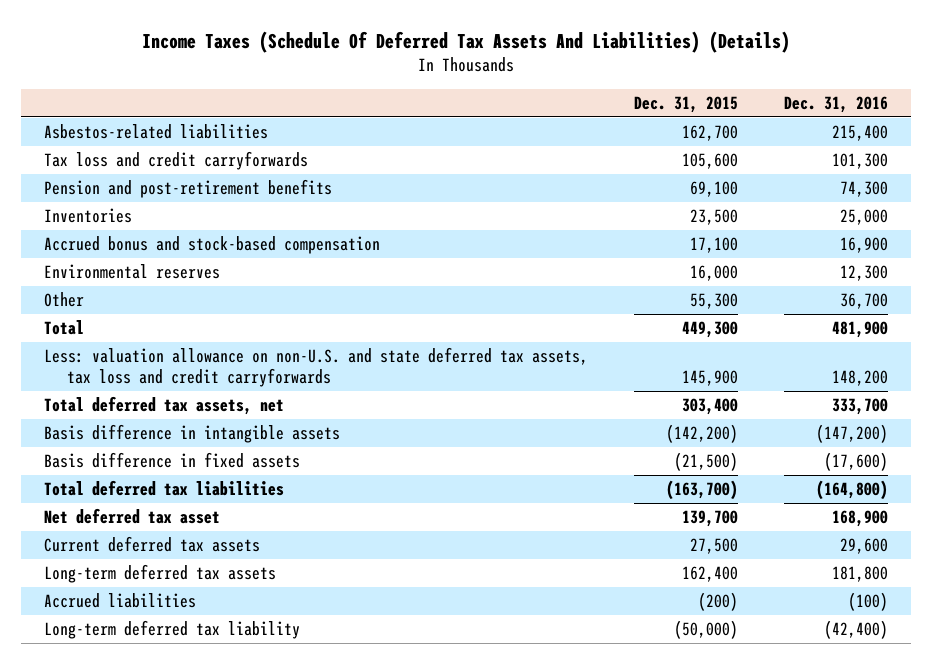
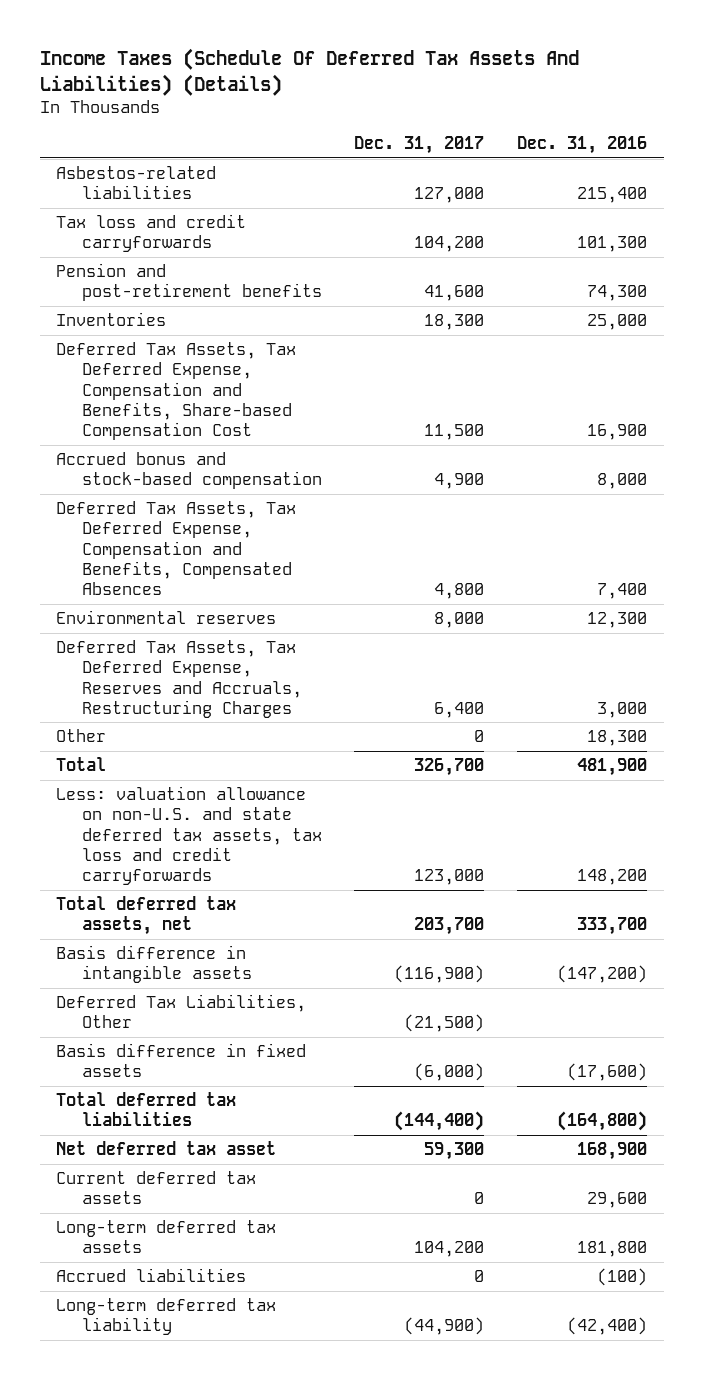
[634,95,739,113] Dec. 31, 2015 -> none
none -> [354,135,485,154] Dec. 31, 2017
none -> [56,342,297,441] Deferred Tax Assets, Tax Deferred Expense, Compensation and Benefits, Share-based Compensation Cost
[840,236,889,253] 16,900 -> [597,473,648,490] 8,000
none -> [56,501,297,596] Deferred Tax Assets, Tax Deferred Expense, Compensation and Benefits, Compensated Absences
none -> [56,640,302,718] Deferred Tax Assets, Tax Deferred Expense, Reserves and Accruals, Restructuring Charges
[840,292,889,309] 36,700 -> [587,730,648,747] 18,300
none -> [56,994,307,1029] Deferred Tax Liabilities, Other

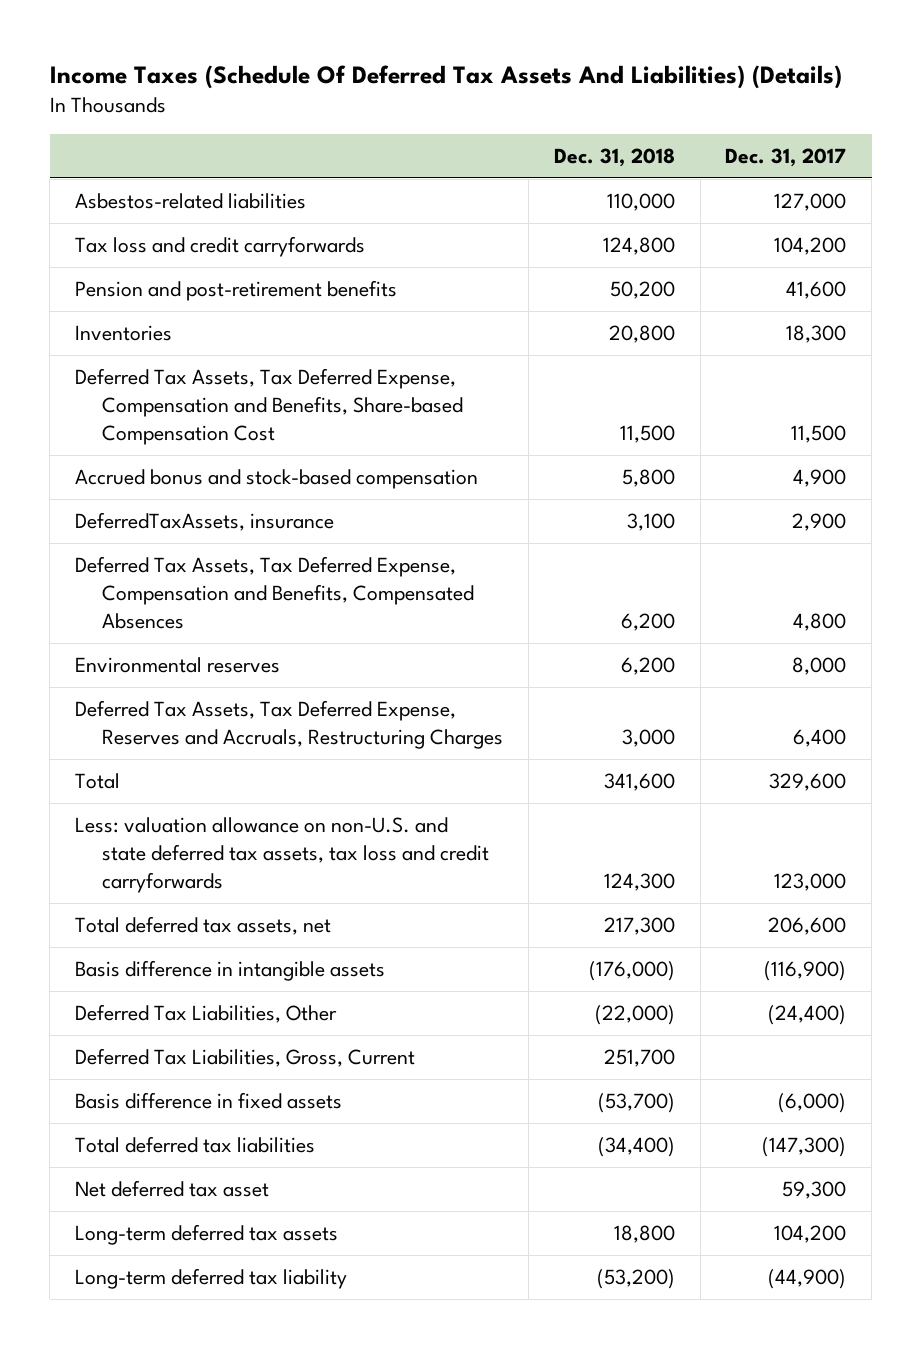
[517,135,648,154] Dec. 31, 2016 -> none
none -> [553,147,675,167] Dec. 31, 2018
none -> [74,512,334,532] DeferredTaxAssets, insurance
[56,729,107,743] Other -> none
[414,758,485,777] 326,700 -> [769,773,847,792] 329,600
[414,917,485,936] 203,700 -> [768,917,847,936] 206,600
[404,1014,485,1033] (21,500) -> [768,1005,847,1026] (24,400)
none -> [74,1048,415,1068] Deferred Tax Liabilities, Gross, Current
[394,1111,485,1132] (144,400) -> [762,1137,847,1158] (147,300)
[56,1171,257,1205] Current deferred tax assets -> none
[56,1268,247,1283] Accrued liabilities -> none

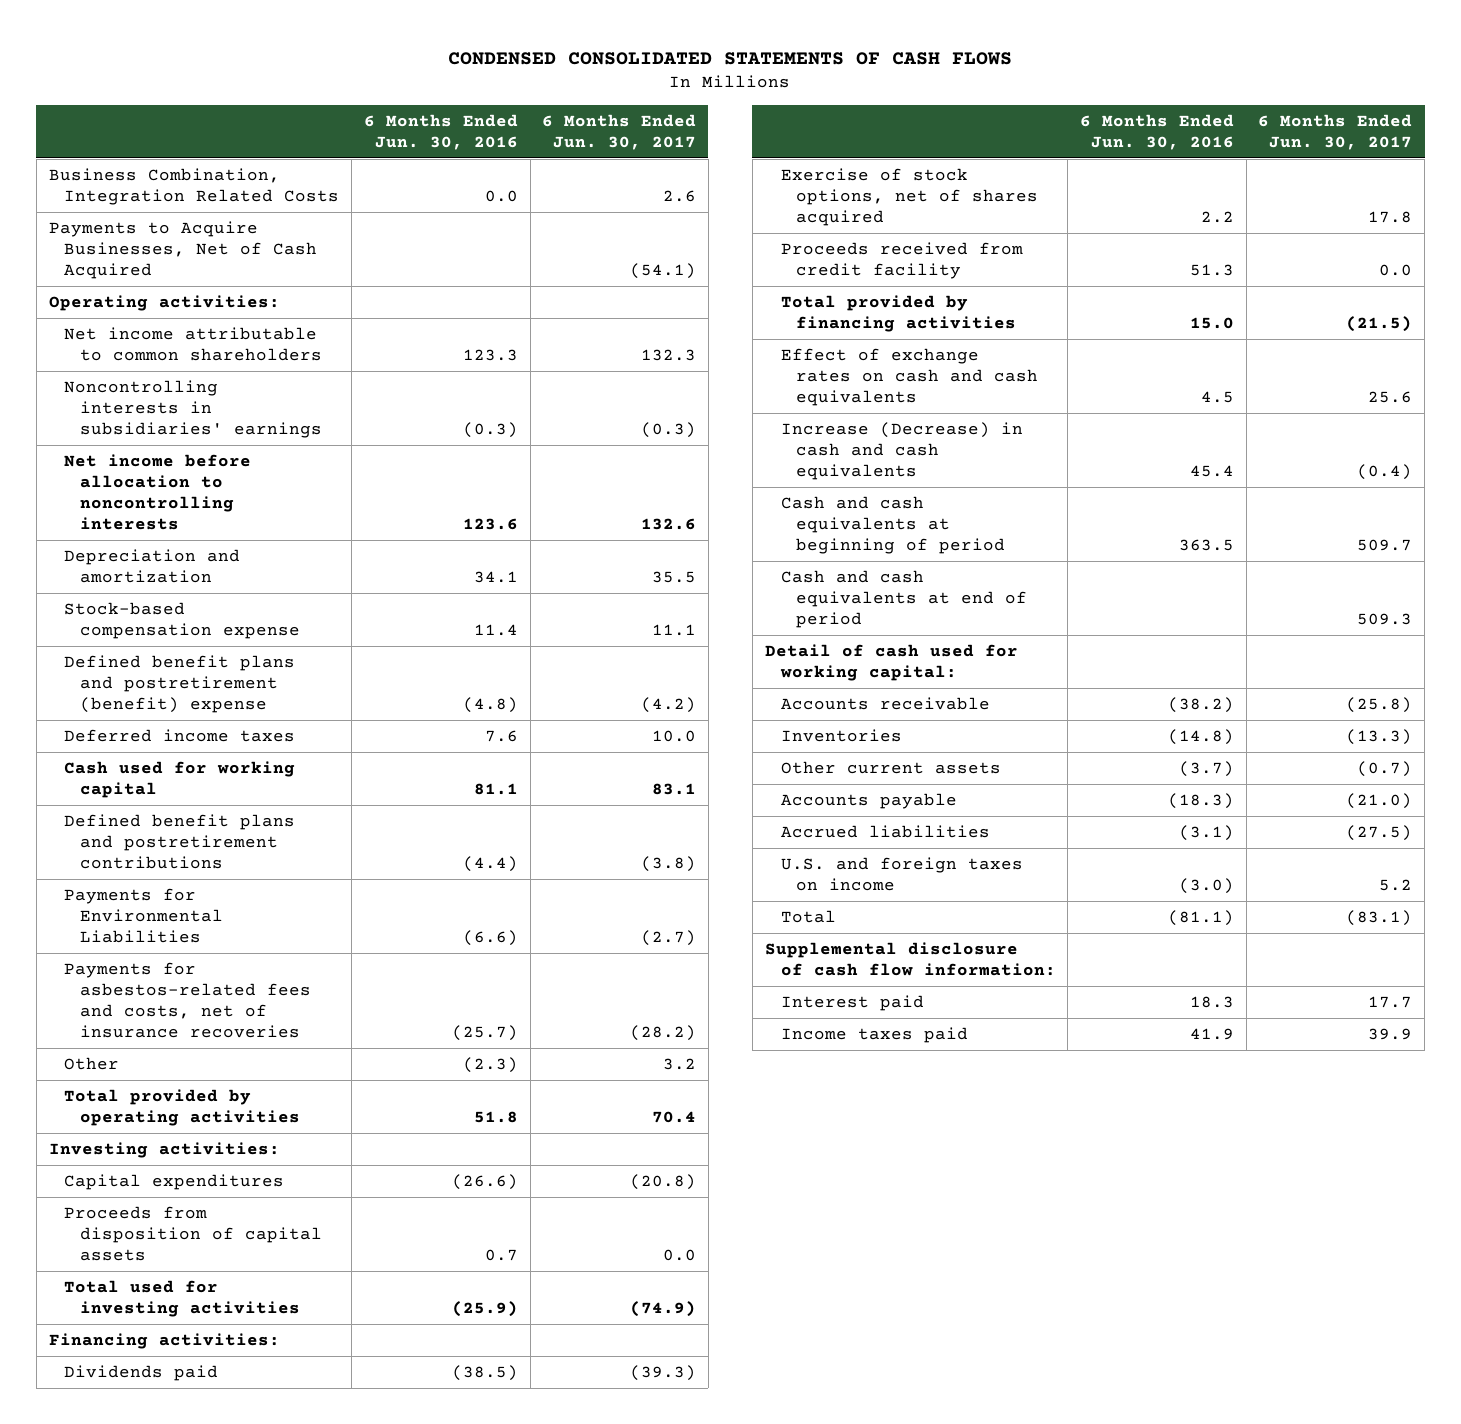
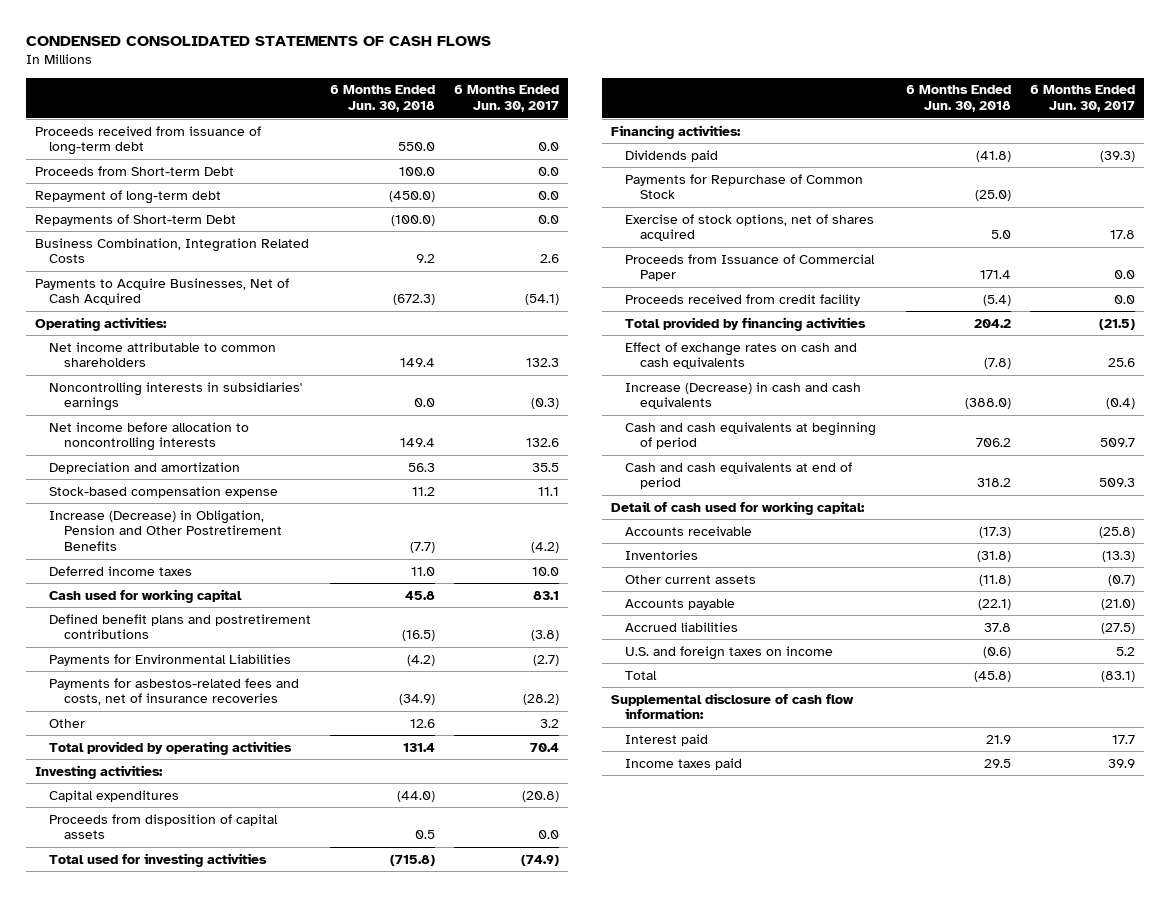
[363,114,518,150] 6 Months Ended Jun. 30, 2016 -> none
none -> [330,85,436,113] 6 Months Ended Jun. 30, 2018
none -> [35,125,262,156] Proceeds received from issuance of long-term debt
none -> [35,165,235,176] Proceeds from Short-term Debt
none -> [35,189,222,204] Repayment of long-term debt
none -> [35,213,237,226] Repayments of Short-term Debt
[64,655,296,713] Defined benefit plans and postretirement (benefit) expense -> none
none -> [49,509,282,552] Increase (Decrease) in Obligation, Pension and Other Postretirement Benefits
none -> [625,173,864,200] Payments for Repurchase of Common Stock
none -> [625,253,876,282] Proceeds from Issuance of Commercial Paper

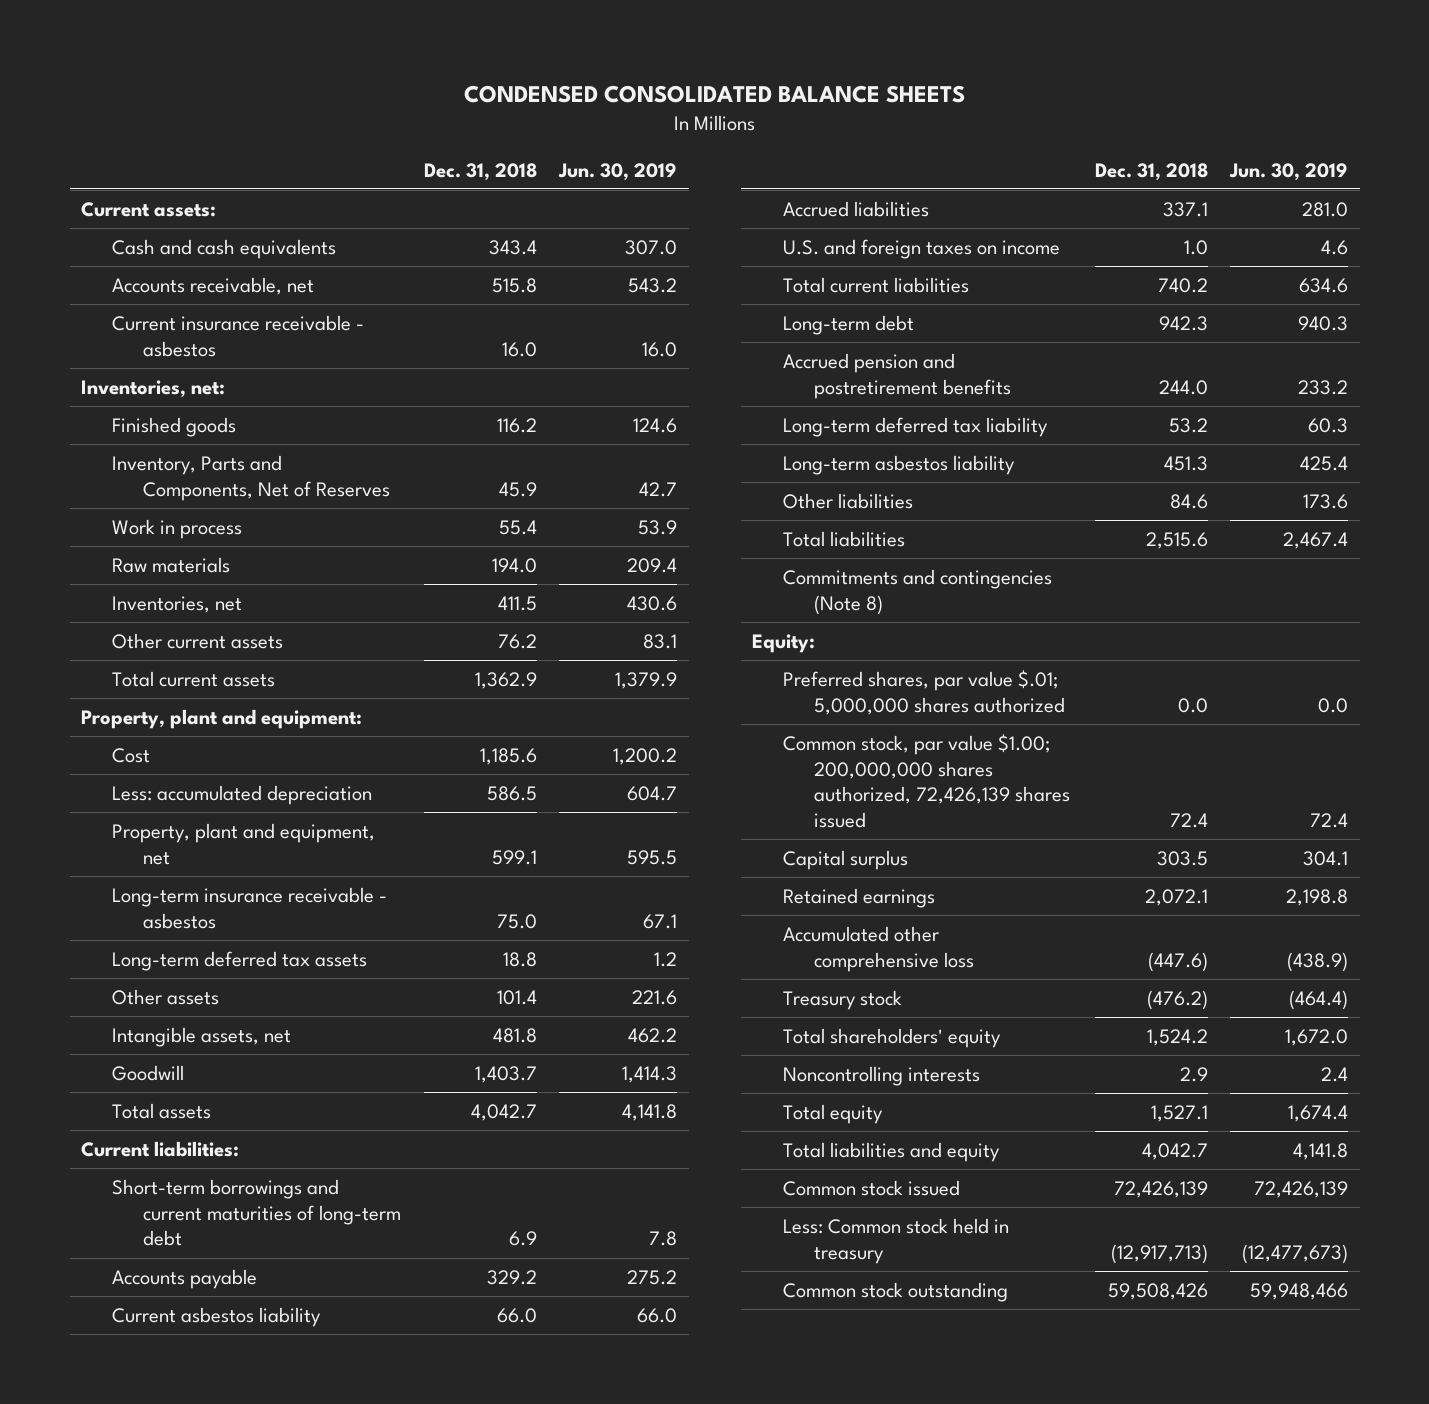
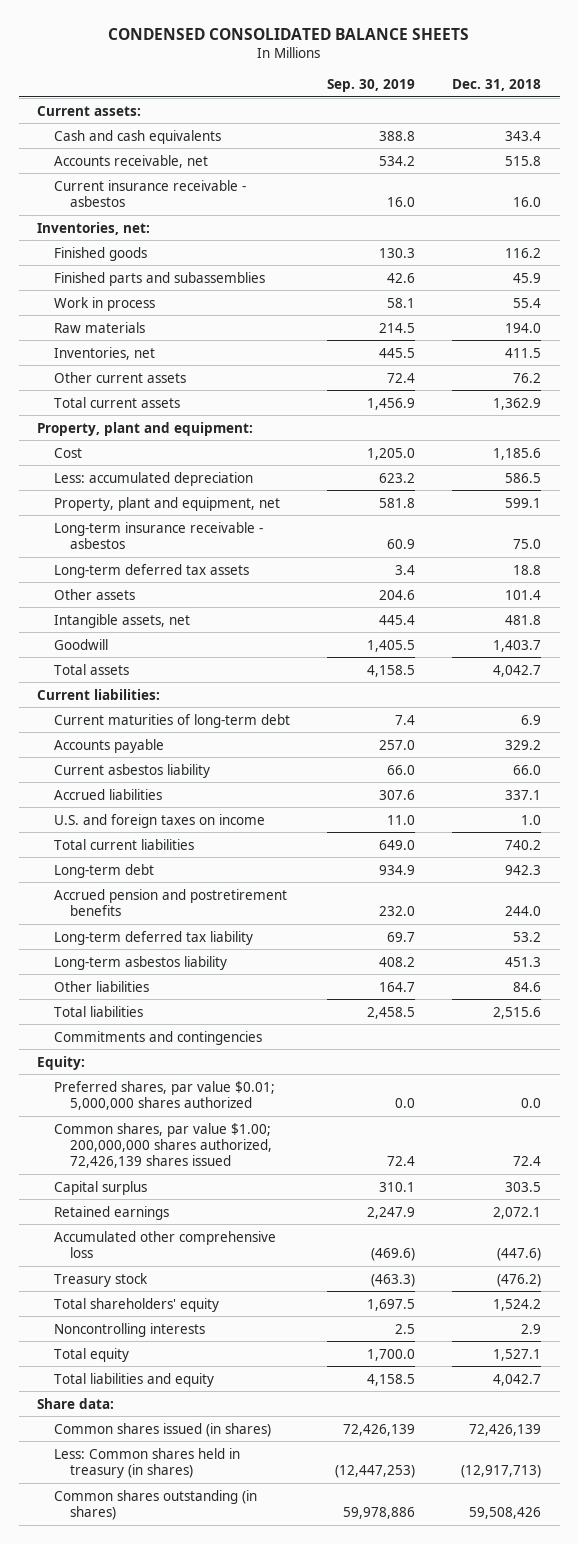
[558,162,678,181] Jun. 30, 2019 -> none
none -> [326,78,415,92] Sep. 30, 2019
[112,455,390,501] Inventory, Parts and Components, Net of Reserves -> [53,271,265,286] Finished parts and subassemblies
[112,1179,401,1247] Short-term borrowings and current maturities of long-term debt -> [53,713,290,728] Current maturities of long-term debt
[782,569,1052,615] Commitments and contingencies (Note 8) -> [53,1030,262,1045] Commitments and contingencies
[782,670,1065,715] Preferred shares, par value $.01; 5,000,000 shares authorized -> [53,1080,275,1110] Preferred shares, par value $0.01; 5,000,000 shares authorized
[782,734,1070,828] Common stock, par value $1.00; 200,000,000 shares authorized, 72,426,139 shares issued -> [53,1122,273,1169] Common shares, par value $1.00; 200,000,000 shares authorized, 72,426,139 shares issued
none -> [37,1397,115,1409] Share data:
[782,1180,960,1197] Common stock issued -> [53,1422,271,1437] Common shares issued (in shares)
[782,1218,1009,1264] Less: Common stock held in treasury -> [53,1447,240,1478] Less: Common shares held in treasury (in shares)
[782,1282,1008,1303] Common stock outstanding -> [53,1489,257,1520] Common shares outstanding (in shares)

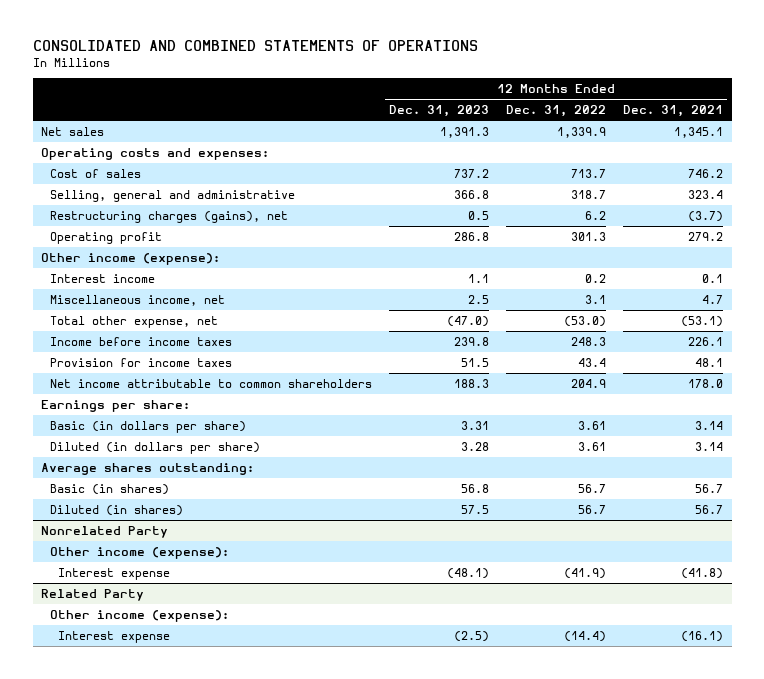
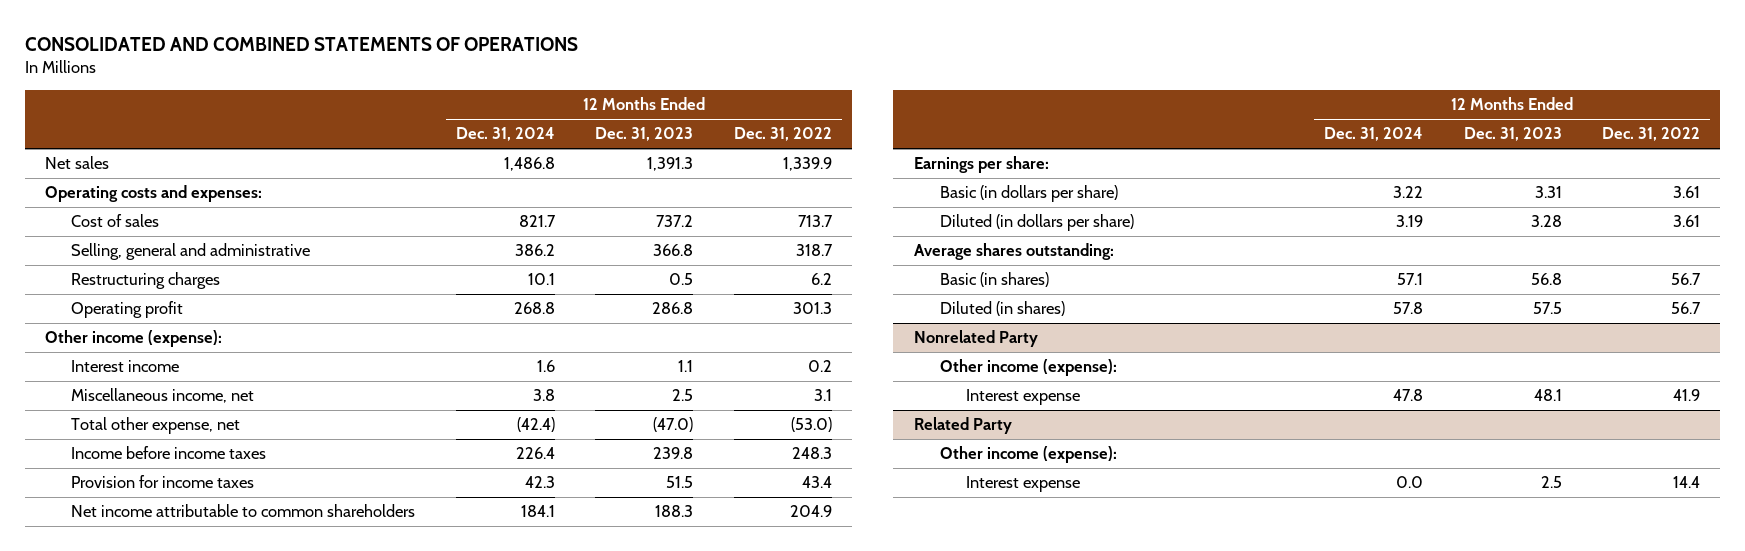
[623,105,724,118] Dec. 31, 2021 -> none
none -> [455,127,555,142] Dec. 31, 2024
[49,211,288,224] Restructuring charges (gains), net -> [71,272,221,290] Restructuring charges
[446,568,489,580] (48.1) -> [1533,389,1562,402] 48.1
[563,568,606,580] (41.9) -> [1673,389,1701,402] 41.9
[453,631,489,643] (2.5) -> [1540,476,1562,489] 2.5
[563,631,606,643] (14.4) -> [1673,476,1701,489] 14.4

